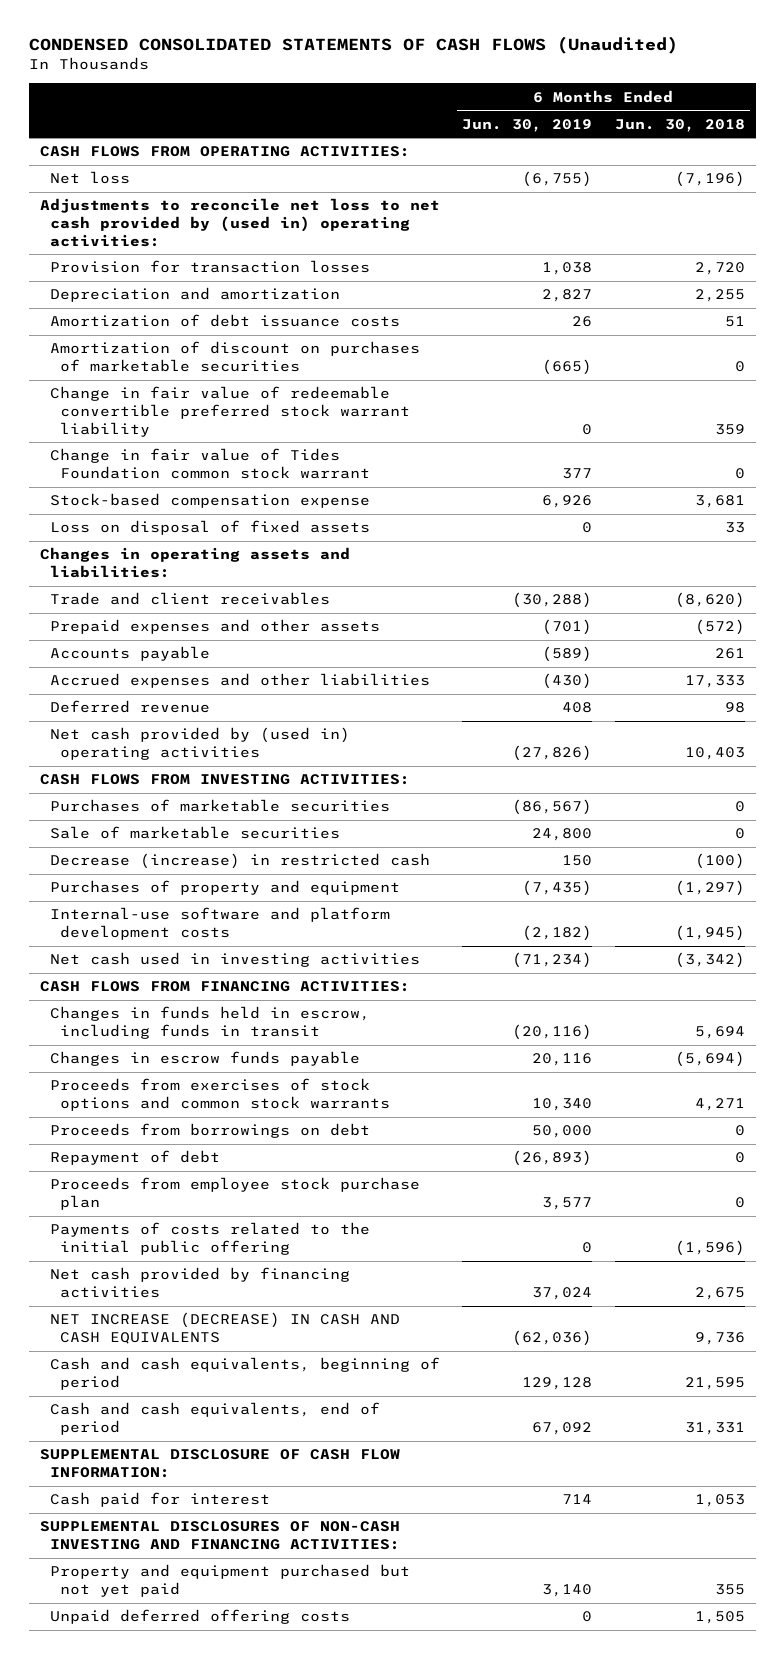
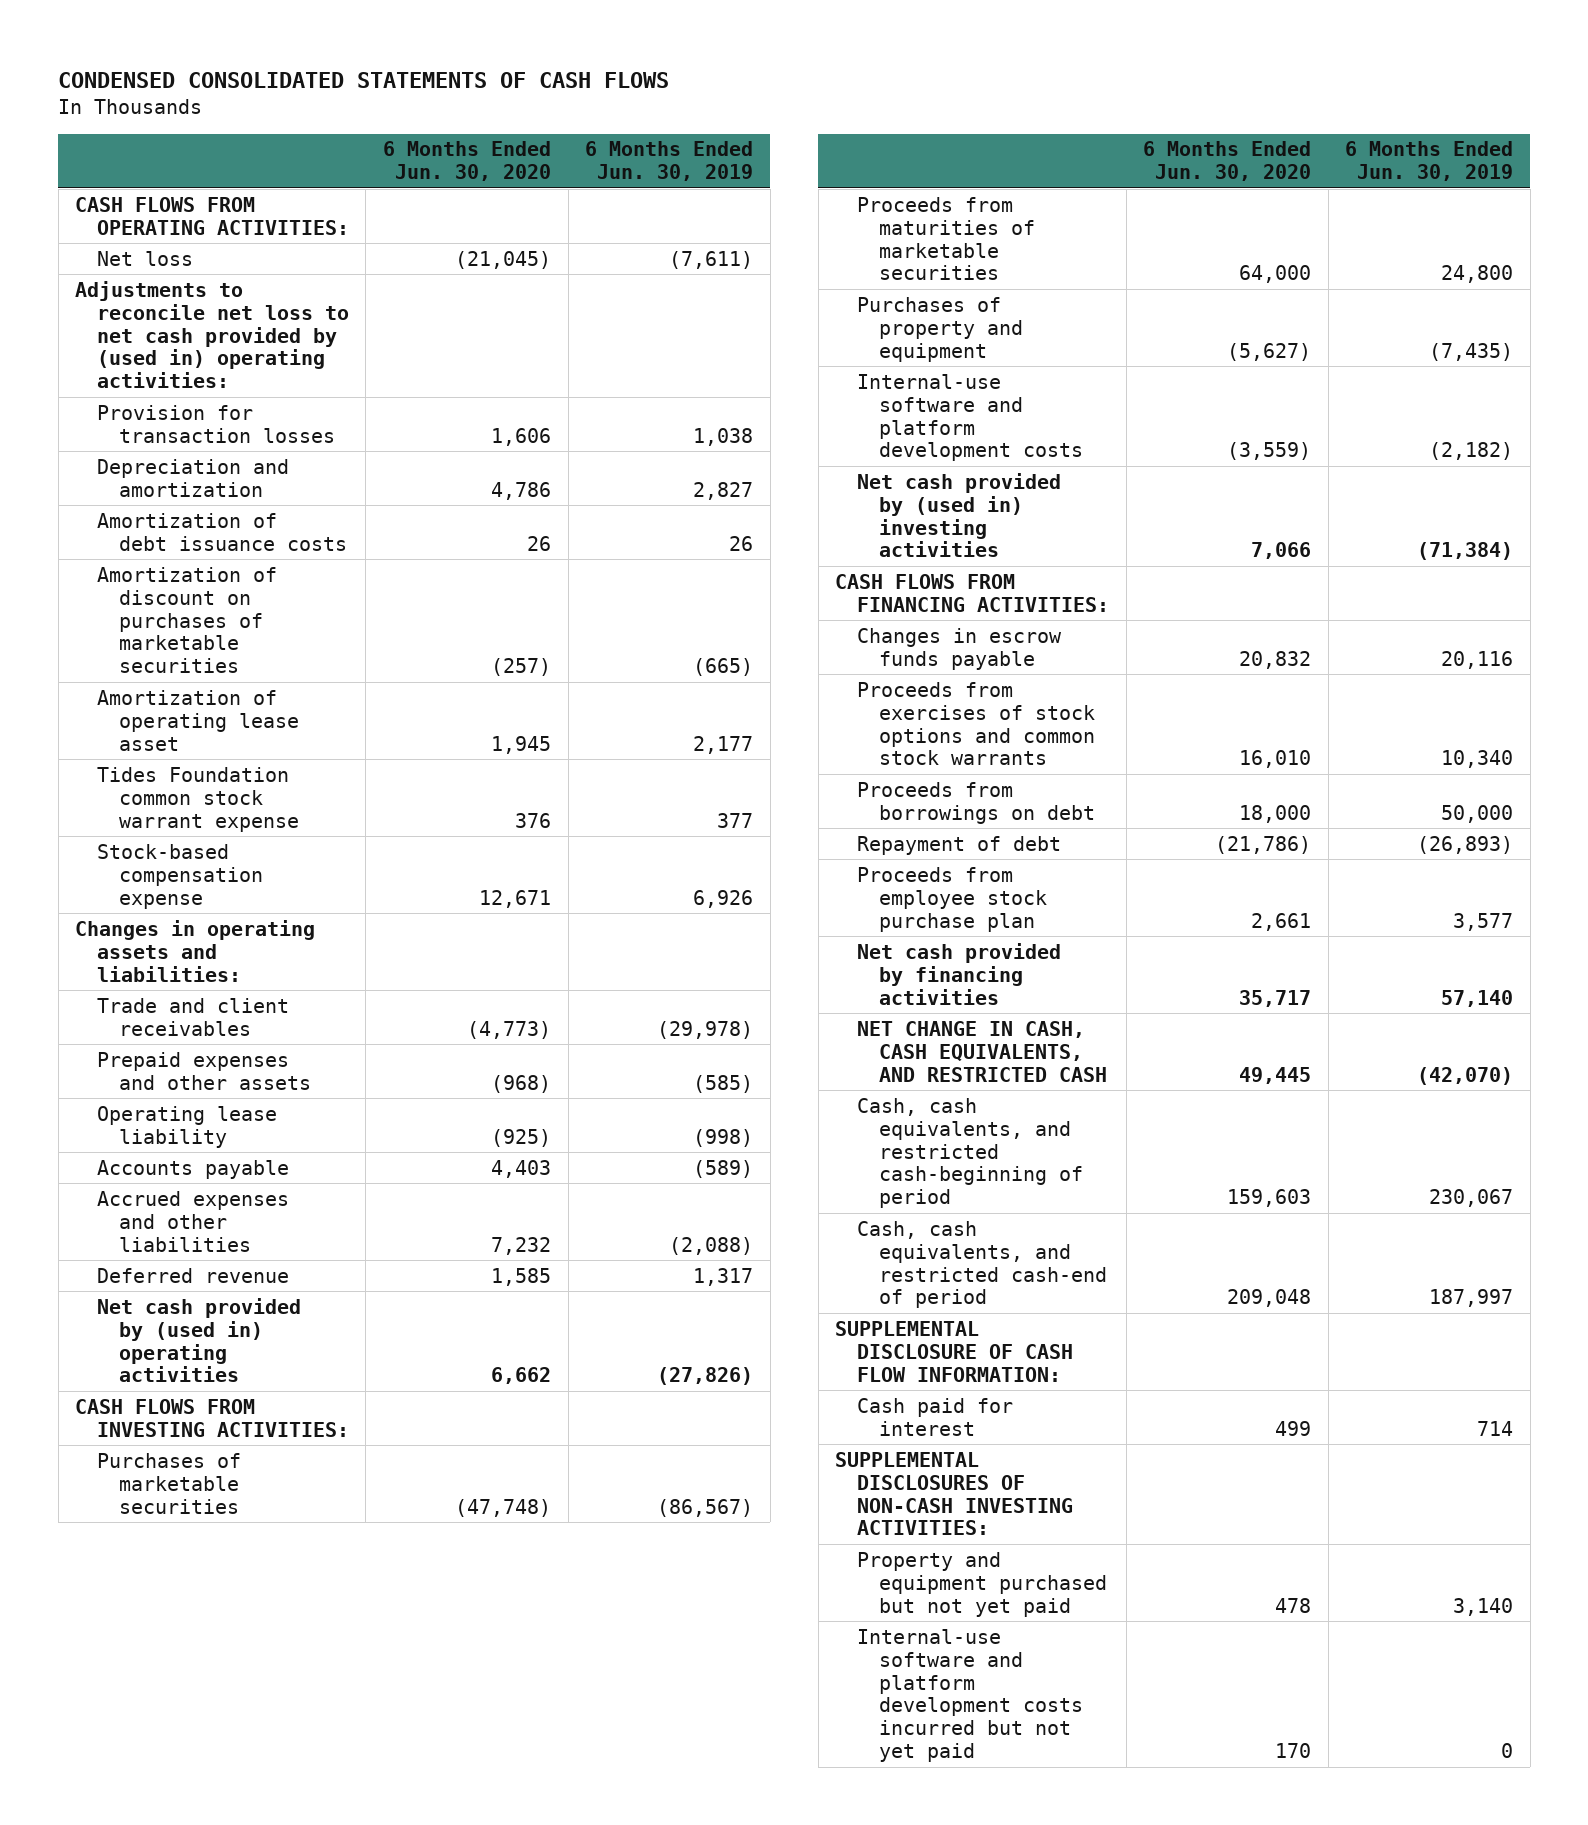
[28,36,678,55] CONDENSED CONSOLIDATED STATEMENTS OF CASH FLOWS (Unaudited) -> [58,72,670,89] CONDENSED CONSOLIDATED STATEMENTS OF CASH FLOWS
[614,118,745,132] Jun. 30, 2018 -> none
none -> [382,141,551,182] 6 Months Ended Jun. 30, 2020
[522,171,593,188] (6,755) -> [669,250,754,269] (7,611)
[49,386,410,437] Change in fair value of redeemable convertible preferred stock warrant liability -> none
none -> [96,689,299,751] Amortization of operating lease asset
[49,448,370,479] Change in fair value of Tides Foundation common stock warrant -> [96,766,299,832] Tides Foundation common stock warrant expense
[49,520,370,536] Loss on disposal of fixed assets -> none
[512,592,593,609] (30,288) -> [657,1020,754,1039] (29,978)
[542,619,593,636] (701) -> [693,1074,754,1093] (585)
none -> [96,1105,277,1148] Operating lease liability
[542,673,593,690] (430) -> [669,1236,754,1255] (2,088)
[562,702,593,714] 408 -> [693,1267,754,1286] 1,317
[49,853,430,870] Decrease (increase) in restricted cash -> none
[49,826,340,840] Sale of marketable securities -> [857,196,1035,281] Proceeds from maturities of marketable securities
[49,952,420,968] Net cash used in investing activities -> [857,472,1062,558] Net cash provided by (used in) investing activities
[512,952,593,969] (71,234) -> [1417,542,1514,561] (71,384)
[49,1006,370,1039] Changes in funds held in escrow, including funds in transit -> none
[49,1222,370,1255] Payments of costs related to the initial public offering -> none
[532,1286,593,1300] 37,024 -> [1441,989,1514,1007] 57,140
[49,1312,400,1344] NET INCREASE (DECREASE) IN CASH AND CASH EQUIVALENTS -> [857,1020,1107,1082] NET CHANGE IN CASH, CASH EQUIVALENTS, AND RESTRICTED CASH
[512,1329,593,1346] (62,036) -> [1417,1066,1514,1085] (42,070)
[49,1357,440,1390] Cash and cash equivalents, beginning of period -> [857,1097,1083,1209] Cash, cash equivalents, and restricted cash-beginning of period
[522,1376,593,1390] 129,128 -> [1429,1189,1514,1208] 230,067
[49,1402,380,1435] Cash and cash equivalents, end of period -> [857,1220,1107,1309] Cash, cash equivalents, and restricted cash-end of period
[532,1421,593,1435] 67,092 -> [1429,1289,1514,1308] 187,997
[39,1521,400,1550] SUPPLEMENTAL DISCLOSURES OF NON-CASH INVESTING AND FINANCING ACTIVITIES: -> [835,1451,1074,1536] SUPPLEMENTAL DISCLOSURES OF NON-CASH INVESTING ACTIVITIES:
[49,1609,350,1625] Unpaid deferred offering costs -> none
none -> [857,1628,1083,1763] Internal-use software and platform development costs incurred but not yet paid

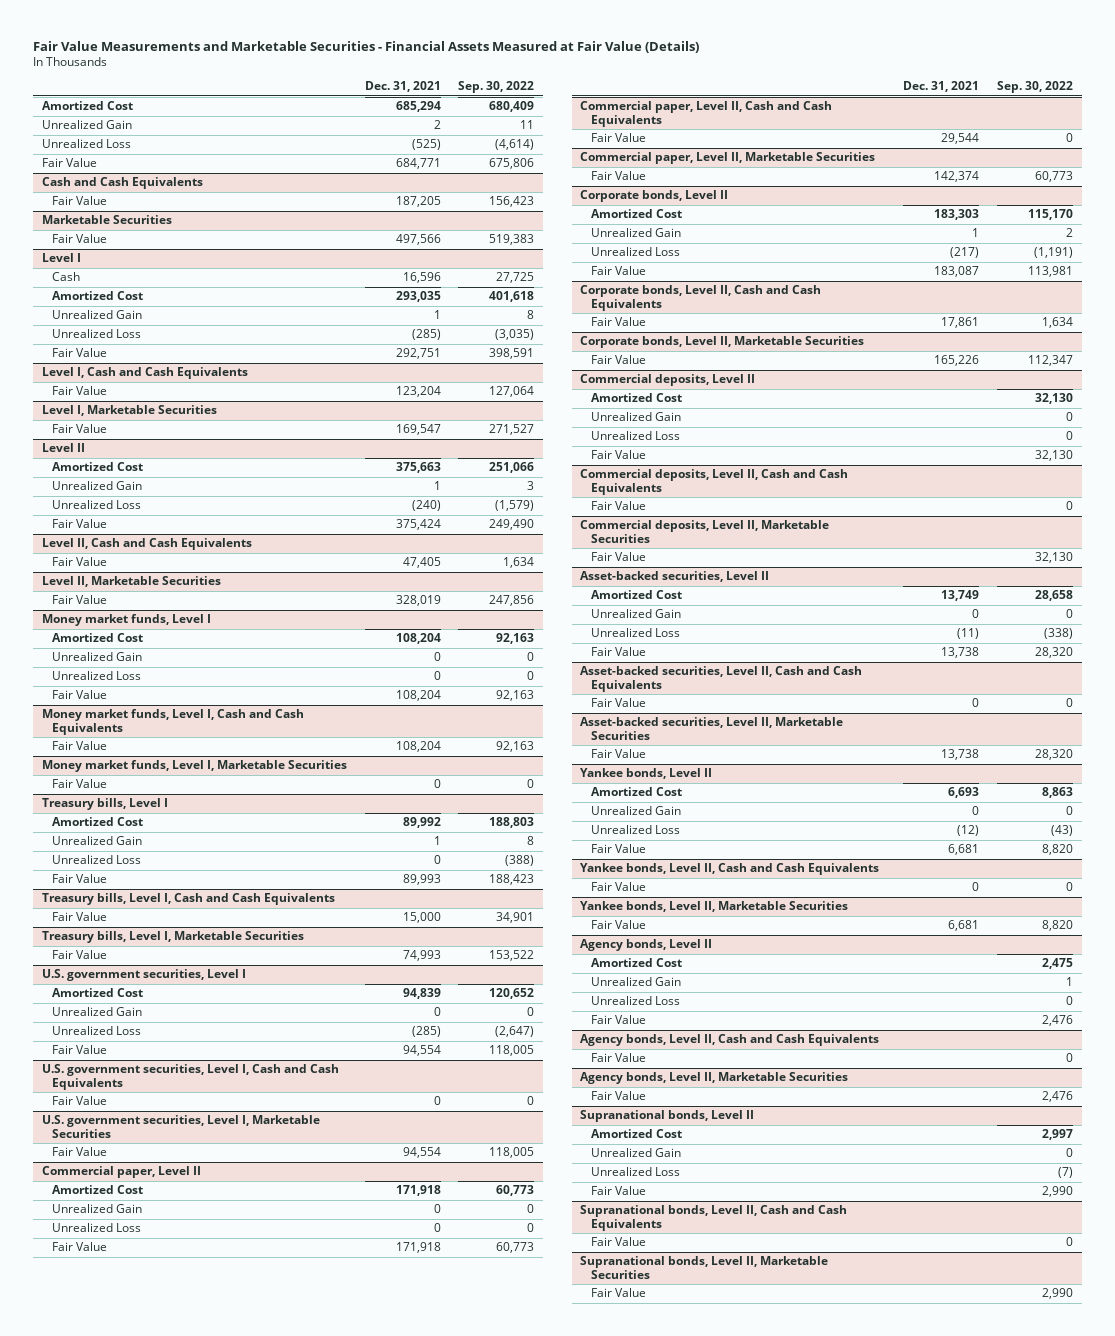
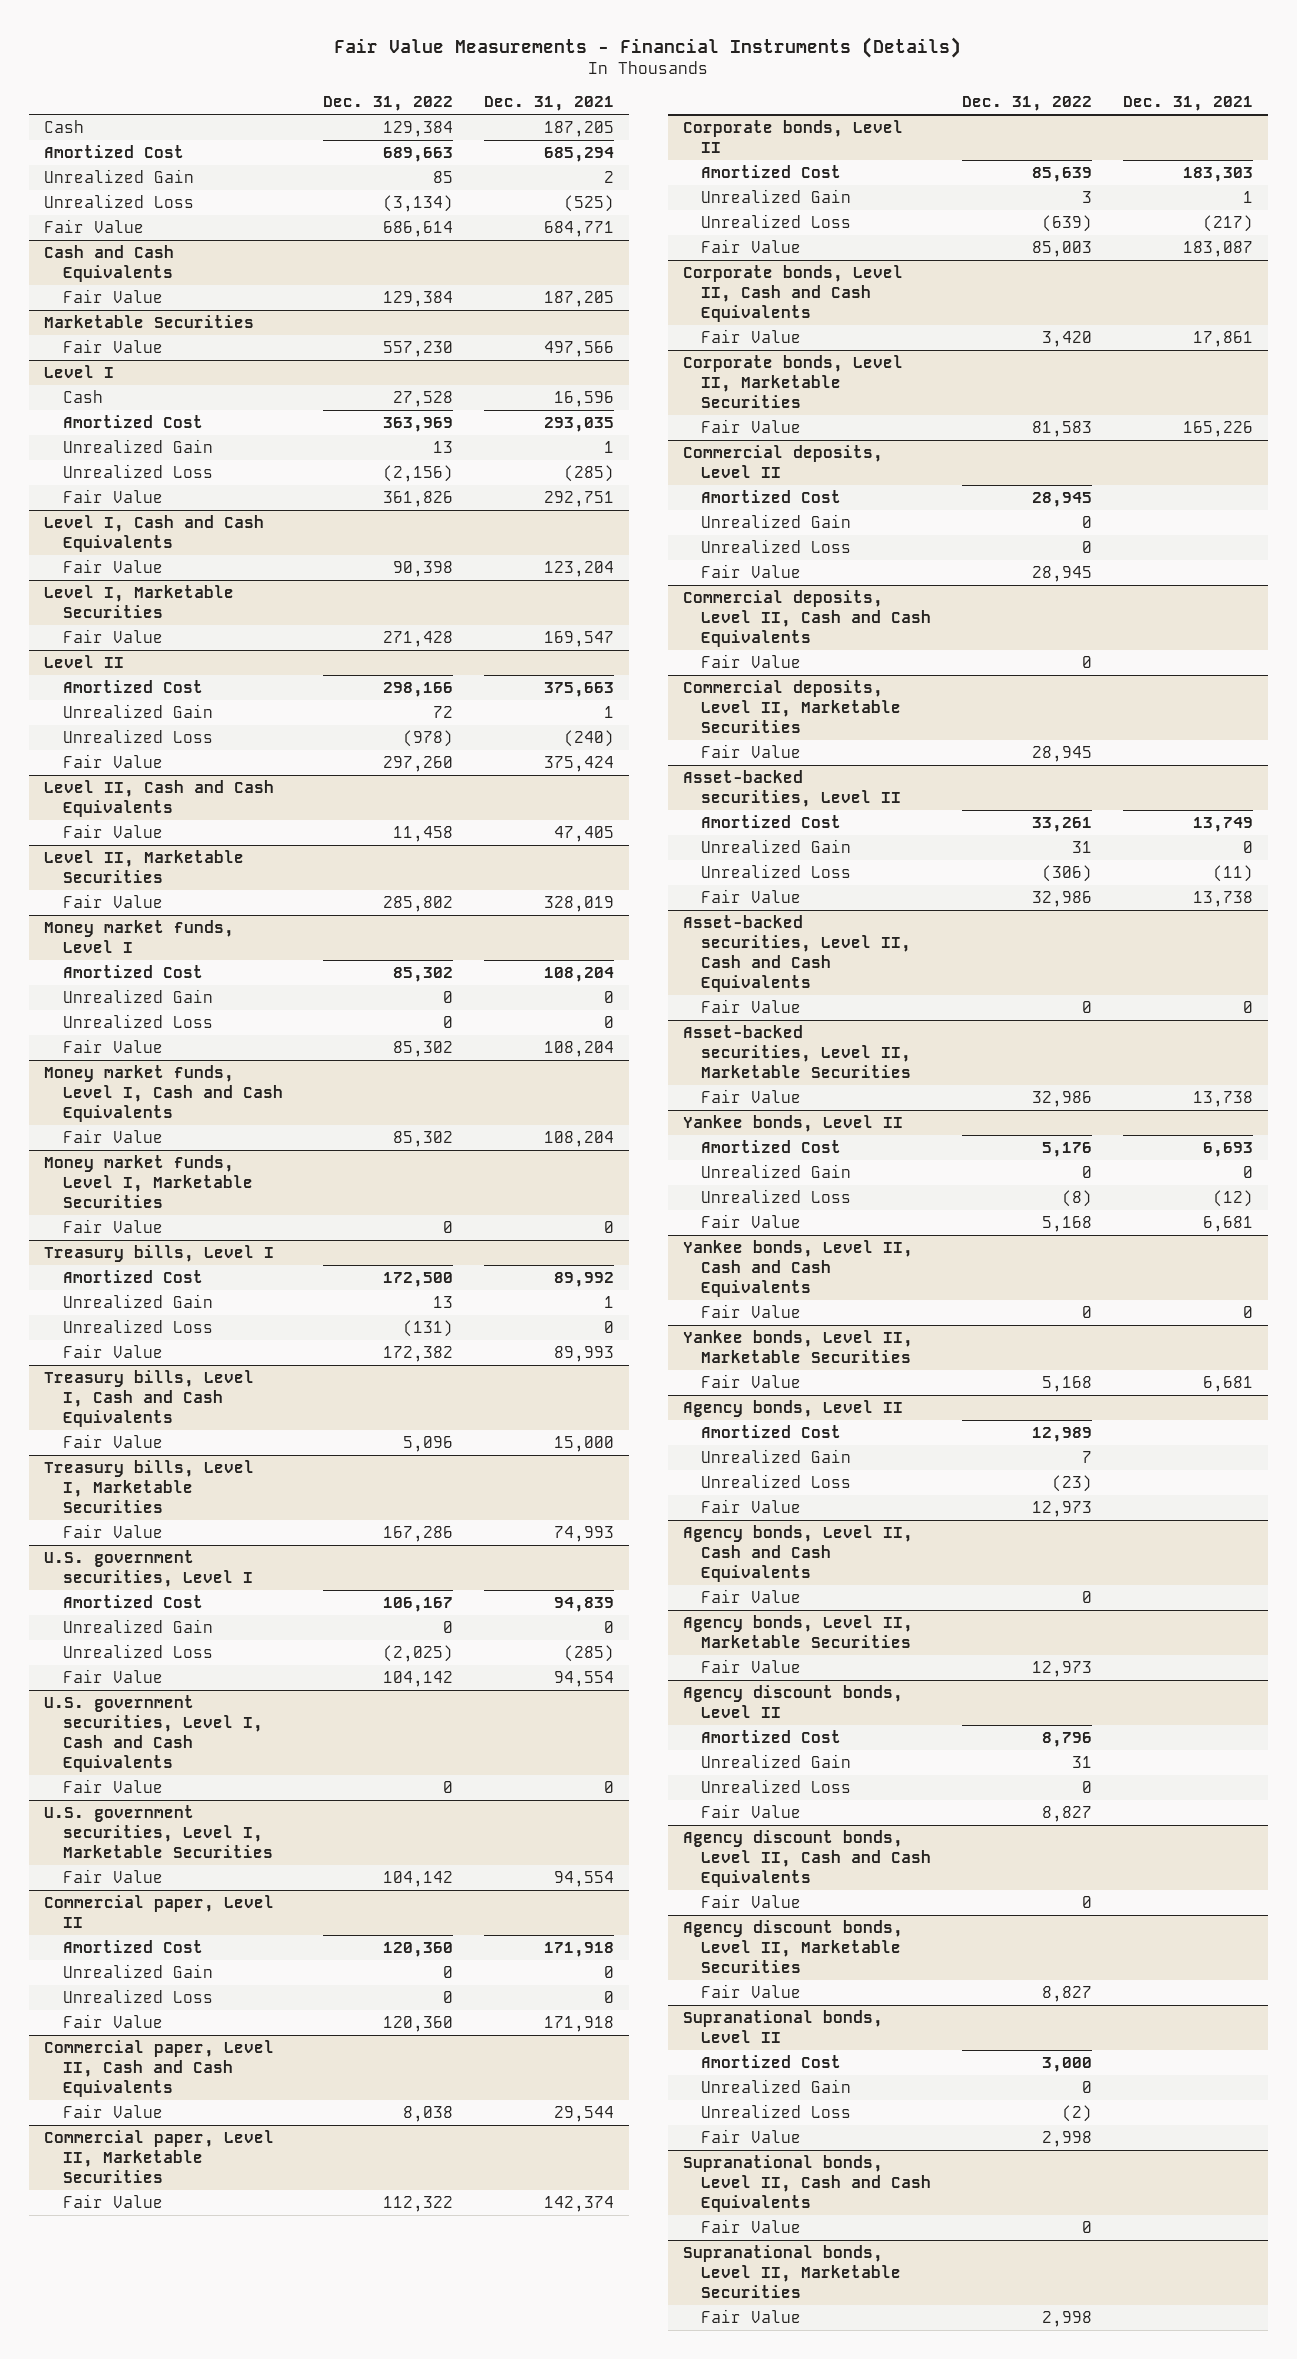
[33,40,700,53] Fair Value Measurements and Marketable Securities - Financial Assets Measured at Fair Value (Details) -> [334,37,962,59] Fair Value Measurements - Financial Instruments (Details)
[458,81,535,94] Sep. 30, 2022 -> none
none -> [323,96,454,112] Dec. 31, 2022
none -> [44,119,85,133] Cash
none -> [683,1684,904,1718] Agency discount bonds, Level II
none -> [701,1729,842,1743] Amortized Cost
none -> [701,1753,852,1768] Unrealized Gain
none -> [701,1778,852,1793] Unrealized Loss
none -> [701,1803,802,1818] Fair Value
none -> [683,1829,932,1887] Agency discount bonds, Level II, Cash and Cash Equivalents
none -> [701,1893,802,1908] Fair Value
none -> [683,1919,904,1973] Agency discount bonds, Level II, Marketable Securities
none -> [701,1983,802,1998] Fair Value

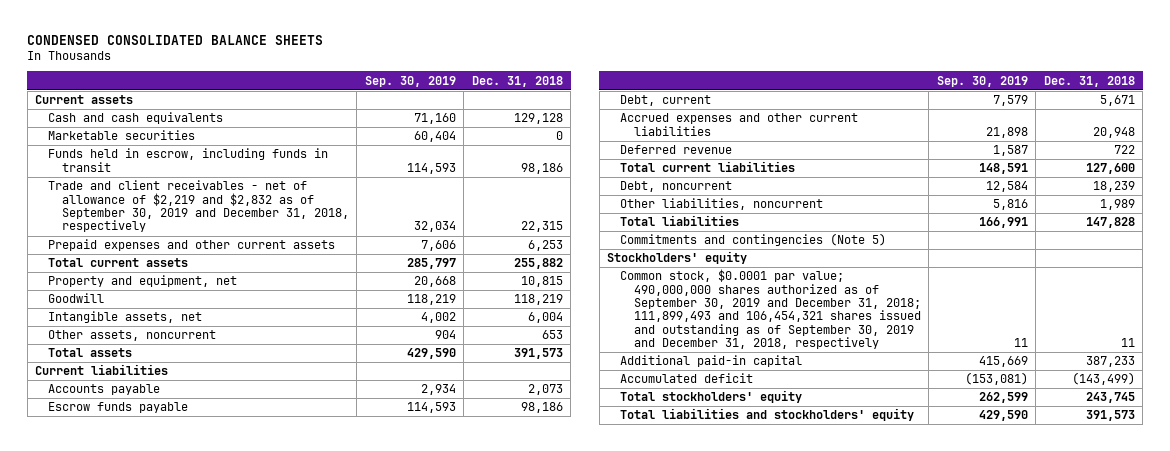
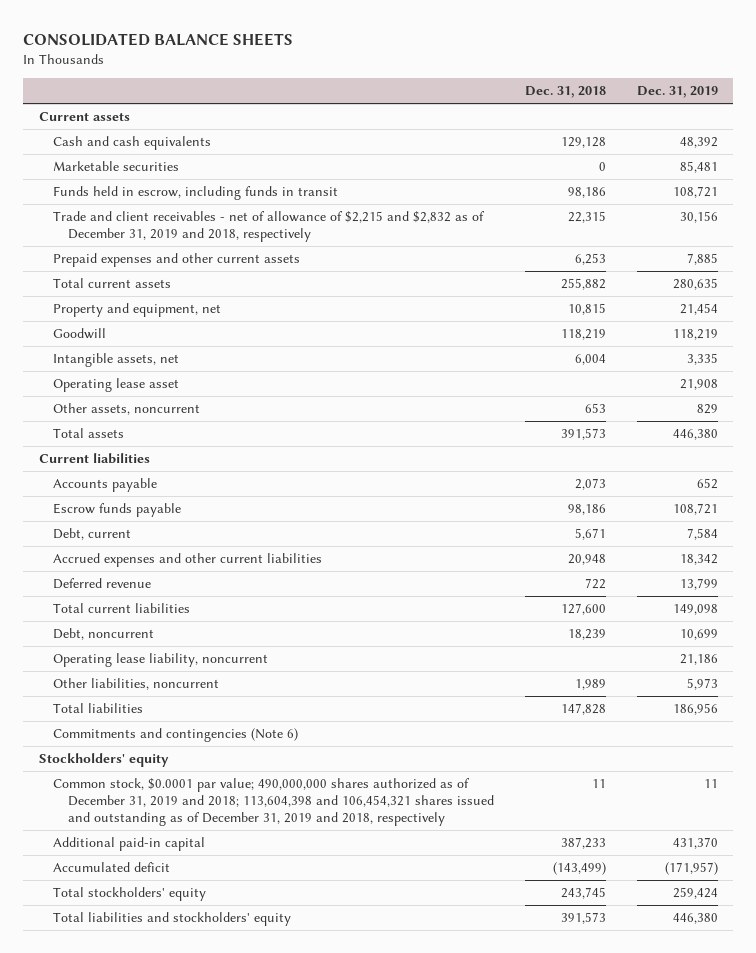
[27,34,324,45] CONDENSED CONSOLIDATED BALANCE SHEETS -> [23,33,294,47] CONSOLIDATED BALANCE SHEETS
[364,75,456,87] Sep. 30, 2019 -> none
none -> [636,86,718,99] Dec. 31, 2019
[48,180,349,233] Trade and client receivables - net of allowance of $2,219 and $2,832 as of September 30, 2019 and December 31, 2018, respectively -> [53,211,486,242] Trade and client receivables - net of allowance of $2,215 and $2,832 as of December 31, 2019 and 2018, respectively
none -> [53,378,180,393] Operating lease asset
none -> [53,653,269,668] Operating lease liability, noncurrent
[620,233,887,247] Commitments and contingencies (Note 5) -> [53,728,299,743] Commitments and contingencies (Note 6)
[620,269,921,350] Common stock, $0.0001 par value; 490,000,000 shares authorized as of September 30, 2019 and December 31, 2018; 111,899,493 and 106,454,321 shares issued and outstanding as of September 30, 2019 and December 31, 2018, respectively -> [53,778,495,826] Common stock, $0.0001 par value; 490,000,000 shares authorized as of December 31, 2019 and 2018; 113,604,398 and 106,454,321 shares issued and outstanding as of December 31, 2019 and 2018, respectively

